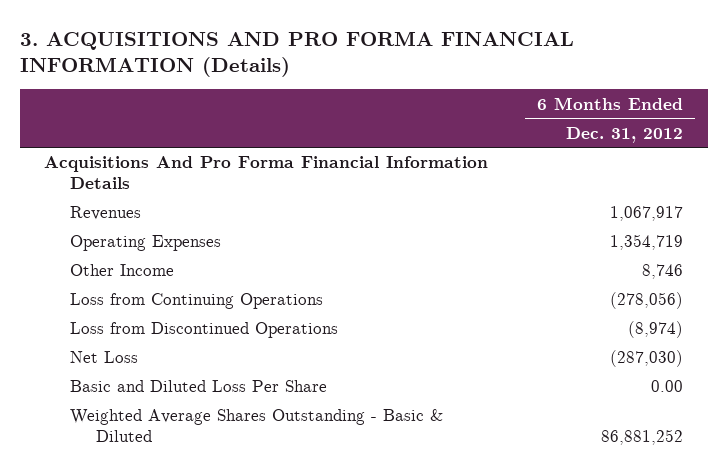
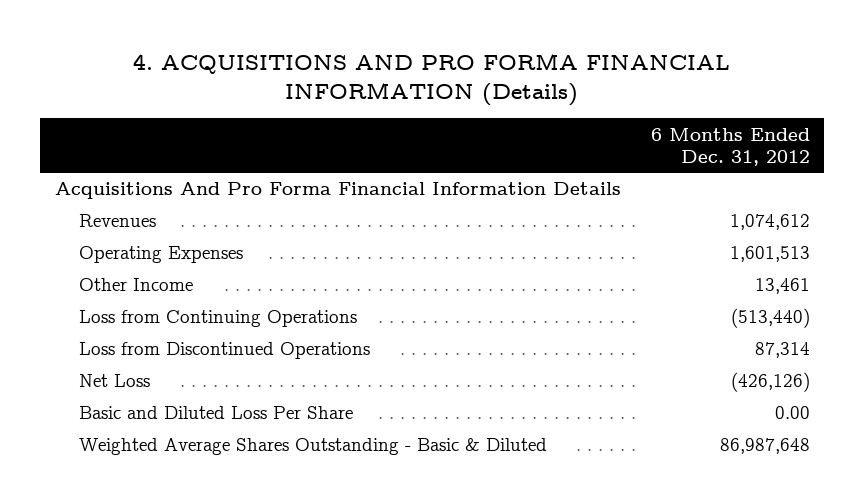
[19,30,574,78] 3. ACQUISITIONS AND PRO FORMA FINANCIAL INFORMATION (Details) -> [133,52,731,107] 4. ACQUISITIONS AND PRO FORMA FINANCIAL INFORMATION (Details)
[610,206,684,222] 1,067,917 -> [729,214,810,231] 1,074,612
[610,234,684,251] 1,354,719 -> [729,246,810,263] 1,601,513
[642,264,684,280] 8,746 -> [754,278,810,295] 13,461
[610,292,684,310] (278,056) -> [730,308,810,329] (513,440)
[628,321,684,339] (8,974) -> [754,342,810,359] 87,314
[610,350,684,368] (287,030) -> [730,372,810,393] (426,126)
[601,428,684,445] 86,881,252 -> [719,438,810,455] 86,987,648

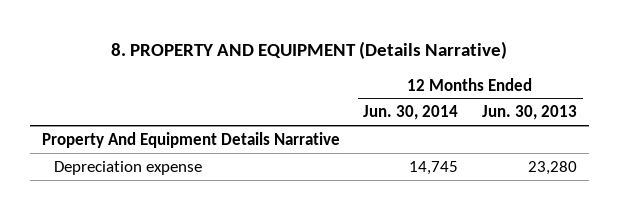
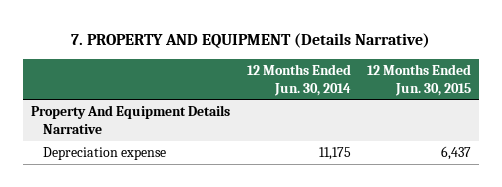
[111,40,508,59] 8. PROPERTY AND EQUIPMENT (Details Narrative) -> [71,32,431,48] 7. PROPERTY AND EQUIPMENT (Details Narrative)
[481,105,577,121] Jun. 30, 2013 -> none
none -> [366,63,471,96] 12 Months Ended Jun. 30, 2015
[409,160,459,175] 14,745 -> [318,147,351,161] 11,175

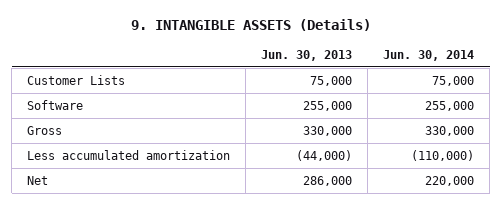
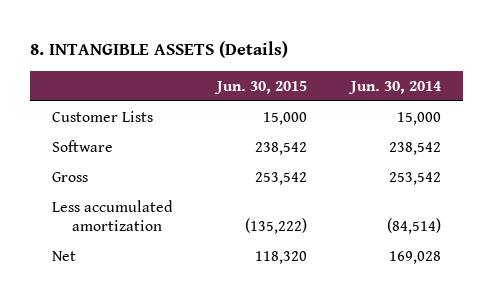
[130,19,371,32] 9. INTANGIBLE ASSETS (Details) -> [30,40,289,58] 8. INTANGIBLE ASSETS (Details)
[261,49,353,61] Jun. 30, 2013 -> none
none -> [214,80,308,94] Jun. 30, 2015
[432,75,475,86] 75,000 -> [396,111,441,125] 15,000
[425,100,475,111] 255,000 -> [388,141,441,155] 238,542
[425,125,475,136] 330,000 -> [388,171,441,185] 253,542
[411,149,475,161] (110,000) -> [386,217,441,234] (84,514)
[425,175,475,186] 220,000 -> [388,250,441,264] 169,028

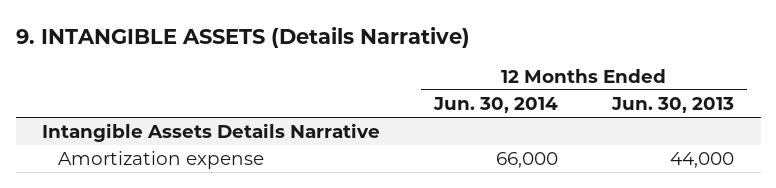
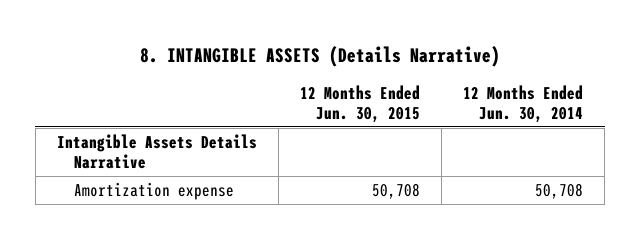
[15,27,470,49] 9. INTANGIBLE ASSETS (Details Narrative) -> [139,45,500,67] 8. INTANGIBLE ASSETS (Details Narrative)
[610,96,734,113] Jun. 30, 2013 -> none
none -> [299,84,420,123] 12 Months Ended Jun. 30, 2015
[496,152,559,169] 66,000 -> [534,182,583,199] 50,708

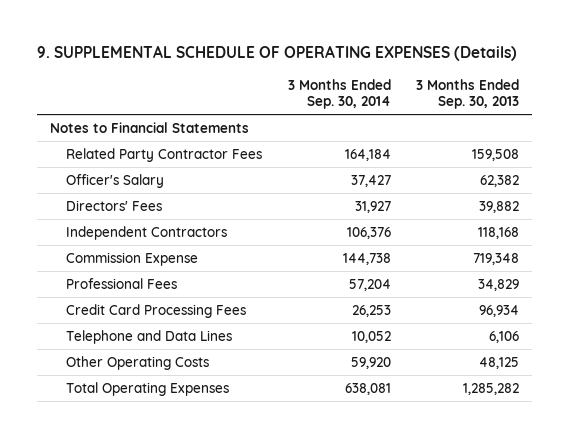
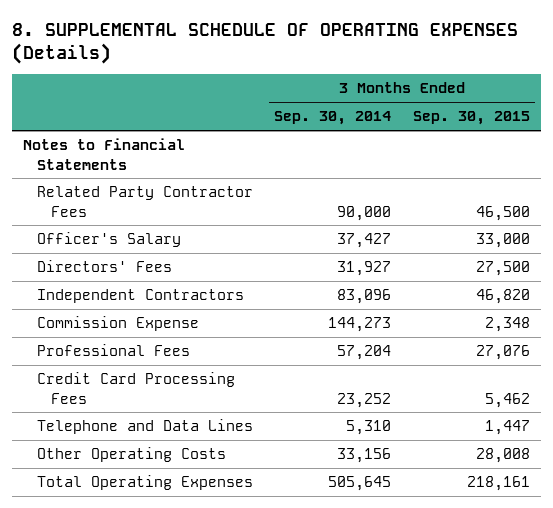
[37,45,518,62] 9. SUPPLEMENTAL SCHEDULE OF OPERATING EXPENSES (Details) -> [12,22,519,64] 8. SUPPLEMENTAL SCHEDULE OF OPERATING EXPENSES (Details)
[416,78,520,109] 3 Months Ended Sep. 30, 2013 -> none
none -> [412,111,530,126] Sep. 30, 2015
[344,148,391,161] 164,184 -> [337,205,392,221] 90,000
[346,226,391,239] 106,376 -> [337,289,392,305] 83,096
[342,252,391,265] 144,738 -> [328,317,392,333] 144,273
[351,304,391,317] 26,253 -> [337,392,392,408] 23,252
[351,330,391,343] 10,052 -> [346,420,392,436] 5,310
[350,356,391,369] 59,920 -> [337,448,392,464] 33,156
[344,382,391,395] 638,081 -> [328,476,392,492] 505,645

